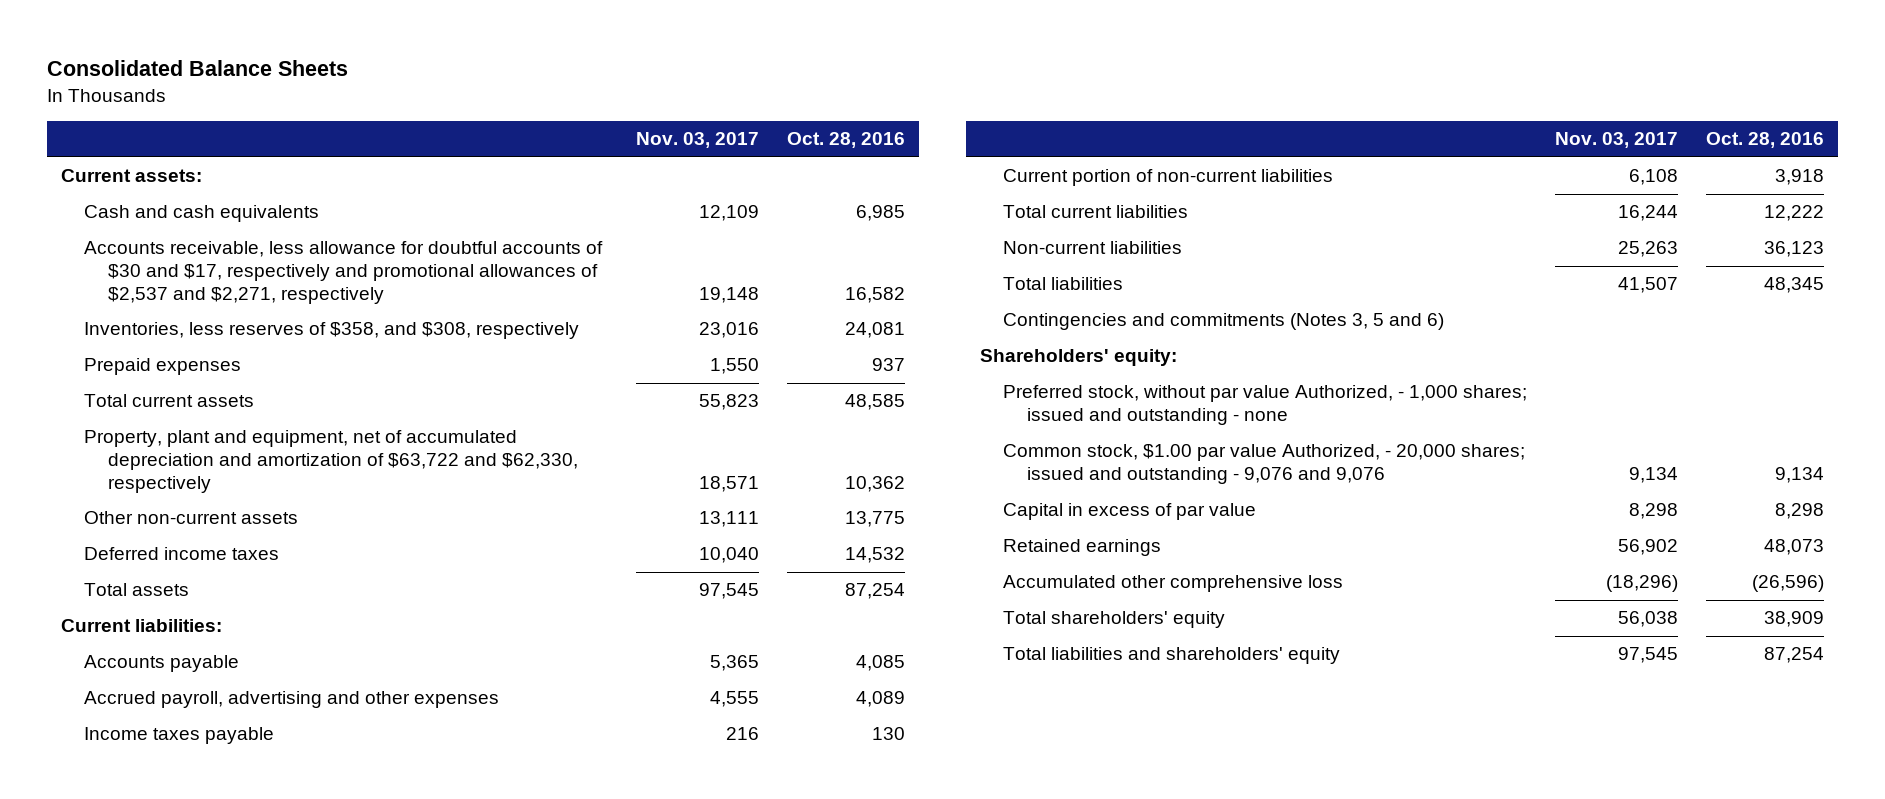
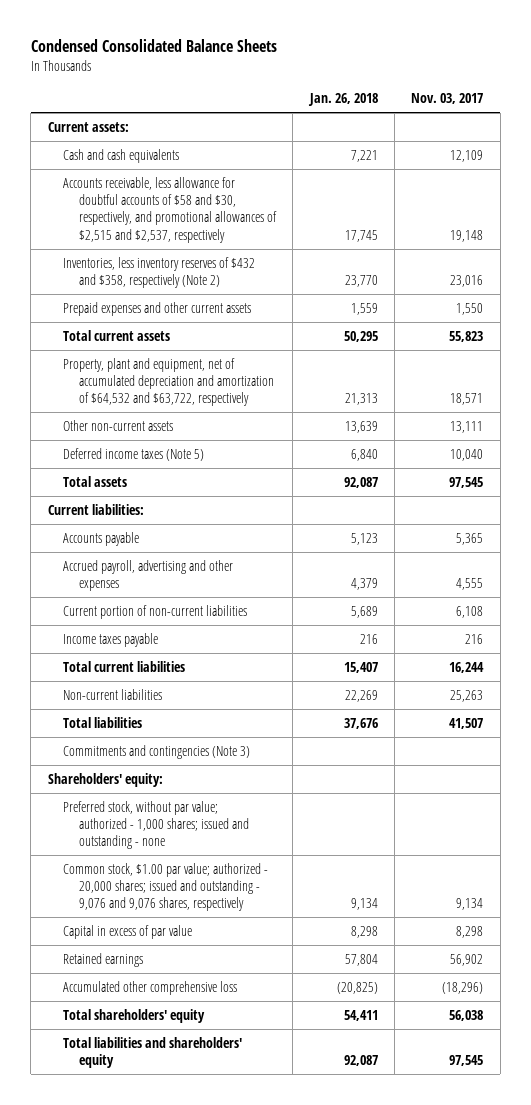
[47,60,349,77] Consolidated Balance Sheets -> [30,39,277,53] Condensed Consolidated Balance Sheets
[786,132,905,149] Oct. 28, 2016 -> none
none -> [307,93,378,107] Jan. 26, 2018
[84,241,604,304] Accounts receivable, less allowance for doubtful accounts of $30 and $17, respectively and promotional allowances of $2,537 and $2,271, respectively -> [63,176,277,243] Accounts receivable, less allowance for doubtful accounts of $58 and $30, respectively, and promotional allowances of $2,515 and $2,537, respectively
[84,322,580,340] Inventories, less reserves of $358, and $308, respectively -> [63,256,256,289] Inventories, less inventory reserves of $432 and $358, respectively (Note 2)
[84,358,242,376] Prepaid expenses -> [63,301,252,316] Prepaid expenses and other current assets
[84,430,578,493] Property, plant and equipment, net of accumulated depreciation and amortization of $63,722 and $62,330, respectively -> [63,357,274,407] Property, plant and equipment, net of accumulated depreciation and amortization of $64,532 and $63,722, respectively
[84,547,280,561] Deferred income taxes -> [63,447,205,461] Deferred income taxes (Note 5)
[84,727,275,745] Income taxes payable -> [63,632,159,647] Income taxes payable
[1003,313,1445,331] Contingencies and commitments (Notes 3, 5 and 6) -> [63,744,251,759] Commitments and contingencies (Note 3)
[1003,385,1528,426] Preferred stock, without par value Authorized, - 1,000 shares; issued and outstanding - none -> [63,800,249,850] Preferred stock, without par value; authorized - 1,000 shares; issued and outstanding - none
[1003,444,1526,485] Common stock, $1.00 par value Authorized, - 20,000 shares; issued and outstanding - 9,076 and 9,076 -> [63,862,269,912] Common stock, $1.00 par value; authorized - 20,000 shares; issued and outstanding - 9,076 and 9,076 shares, respectively

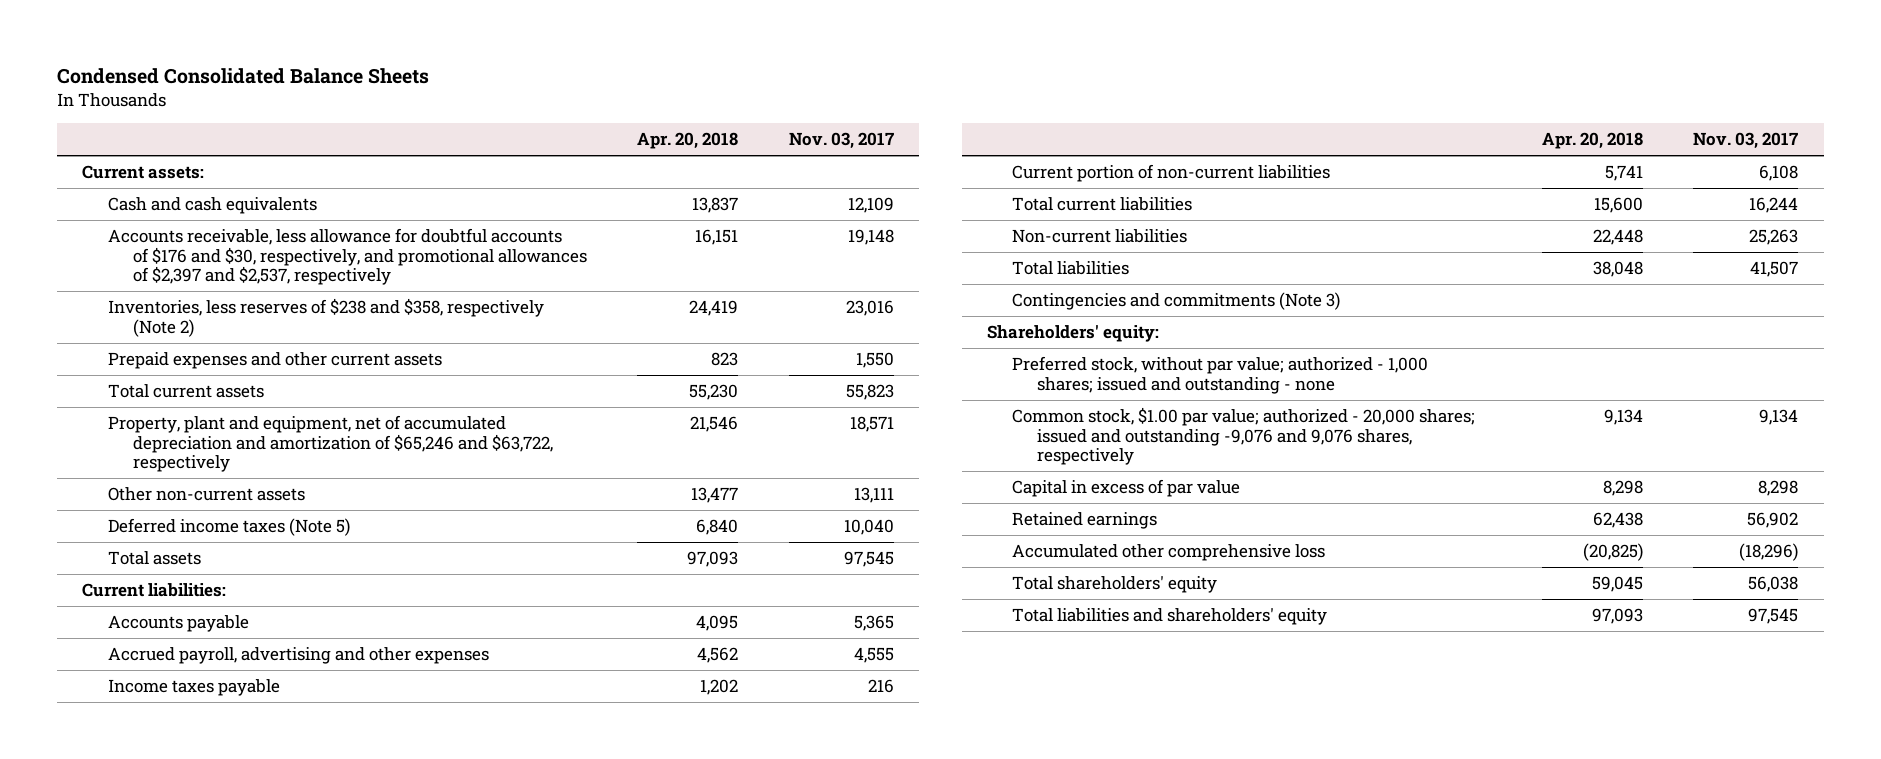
[307,93,378,107] Jan. 26, 2018 -> none
none -> [637,132,739,150] Apr. 20, 2018
[63,176,277,243] Accounts receivable, less allowance for doubtful accounts of $58 and $30, respectively, and promotional allowances of $2,515 and $2,537, respectively -> [107,228,587,286] Accounts receivable, less allowance for doubtful accounts of $176 and $30, respectively, and promotional allowances of $2,397 and $2,537, respectively
[63,256,256,289] Inventories, less inventory reserves of $432 and $358, respectively (Note 2) -> [107,298,544,337] Inventories, less reserves of $238 and $358, respectively (Note 2)
[63,357,274,407] Property, plant and equipment, net of accumulated depreciation and amortization of $64,532 and $63,722, respectively -> [107,415,553,473] Property, plant and equipment, net of accumulated depreciation and amortization of $65,246 and $63,722, respectively
[63,604,248,619] Current portion of non-current liabilities -> [1012,164,1331,183] Current portion of non-current liabilities
[63,744,251,759] Commitments and contingencies (Note 3) -> [1012,292,1341,311] Contingencies and commitments (Note 3)
[63,862,269,912] Common stock, $1.00 par value; authorized - 20,000 shares; issued and outstanding - 9,076 and 9,076 shares, respectively -> [1012,407,1476,466] Common stock, $1.00 par value; authorized - 20,000 shares; issued and outstanding -9,076 and 9,076 shares, respectively

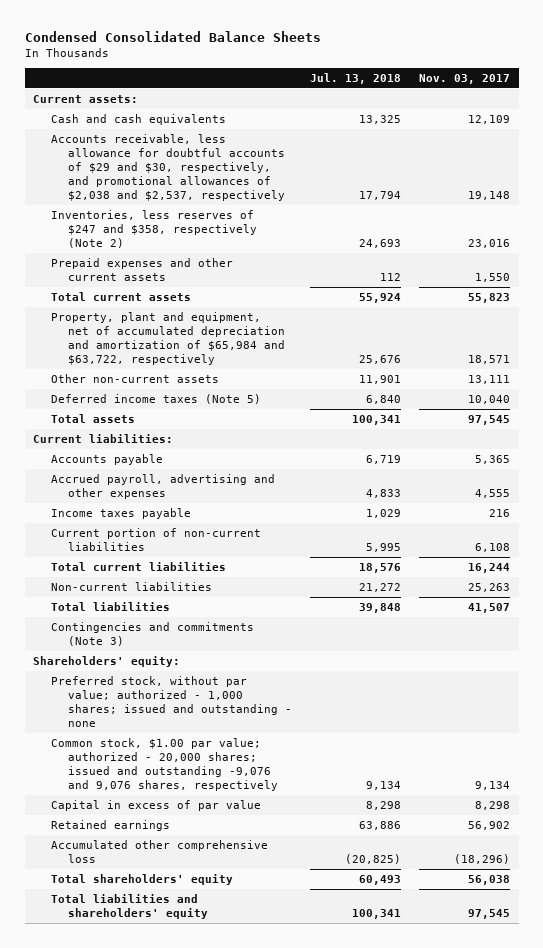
[637,132,739,150] Apr. 20, 2018 -> none
none -> [310,72,402,84] Jul. 13, 2018
[107,228,587,286] Accounts receivable, less allowance for doubtful accounts of $176 and $30, respectively, and promotional allowances of $2,397 and $2,537, respectively -> [50,134,286,202] Accounts receivable, less allowance for doubtful accounts of $29 and $30, respectively, and promotional allowances of $2,038 and $2,537, respectively
[107,298,544,337] Inventories, less reserves of $238 and $358, respectively (Note 2) -> [50,210,258,249] Inventories, less reserves of $247 and $358, respectively (Note 2)
[107,415,553,473] Property, plant and equipment, net of accumulated depreciation and amortization of $65,246 and $63,722, respectively -> [50,312,286,366] Property, plant and equipment, net of accumulated depreciation and amortization of $65,984 and $63,722, respectively

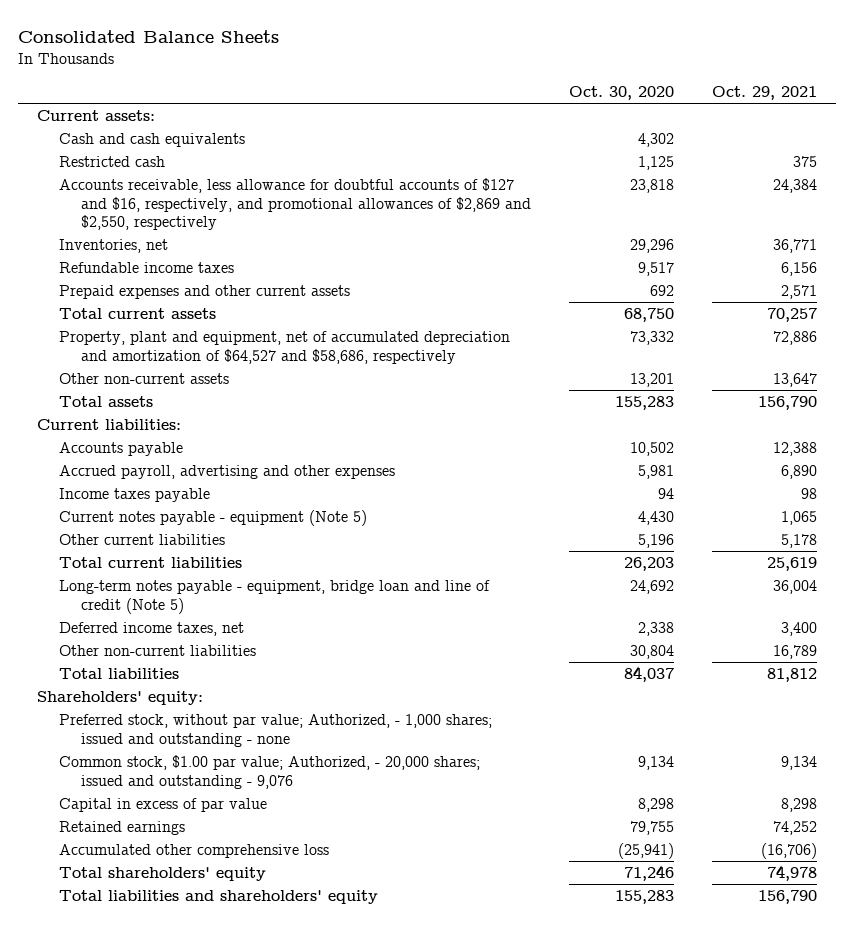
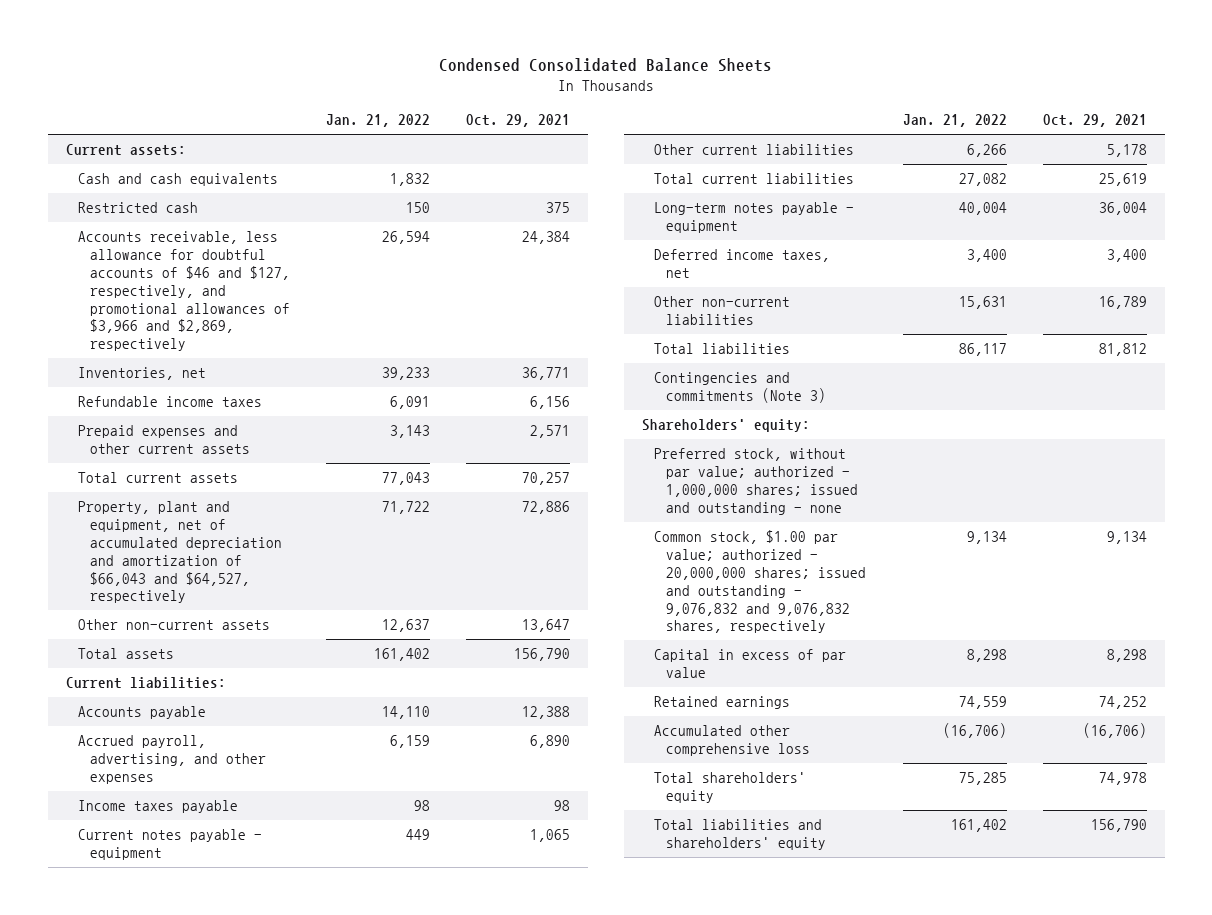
[18,29,280,43] Consolidated Balance Sheets -> [439,58,773,73] Condensed Consolidated Balance Sheets
[568,86,674,101] Oct. 30, 2020 -> none
none -> [325,114,430,128] Jan. 21, 2022
[58,178,531,230] Accounts receivable, less allowance for doubtful accounts of $127 and $16, respectively, and promotional allowances of $2,869 and $2,550, respectively -> [77,231,290,352] Accounts receivable, less allowance for doubtful accounts of $46 and $127, respectively, and promotional allowances of $3,966 and $2,869, respectively
[58,331,510,364] Property, plant and equipment, net of accumulated depreciation and amortization of $64,527 and $58,686, respectively -> [77,501,282,604] Property, plant and equipment, net of accumulated depreciation and amortization of $66,043 and $64,527, respectively
[58,465,395,480] Accrued payroll, advertising and other expenses -> [77,735,266,784] Accrued payroll, advertising, and other expenses
[58,510,367,527] Current notes payable - equipment (Note 5) -> [77,829,262,861] Current notes payable - equipment
[58,580,490,614] Long-term notes payable - equipment, bridge loan and line of credit (Note 5) -> [654,202,855,234] Long-term notes payable - equipment
none -> [654,372,827,404] Contingencies and commitments (Note 3)
[58,714,492,747] Preferred stock, without par value; Authorized, - 1,000 shares; issued and outstanding - none -> [654,448,859,515] Preferred stock, without par value; authorized - 1,000,000 shares; issued and outstanding - none
[58,755,480,789] Common stock, $1.00 par value; Authorized, - 20,000 shares; issued and outstanding - 9,076 -> [654,530,867,634] Common stock, $1.00 par value; authorized - 20,000,000 shares; issued and outstanding - 9,076,832 and 9,076,832 shares, respectively

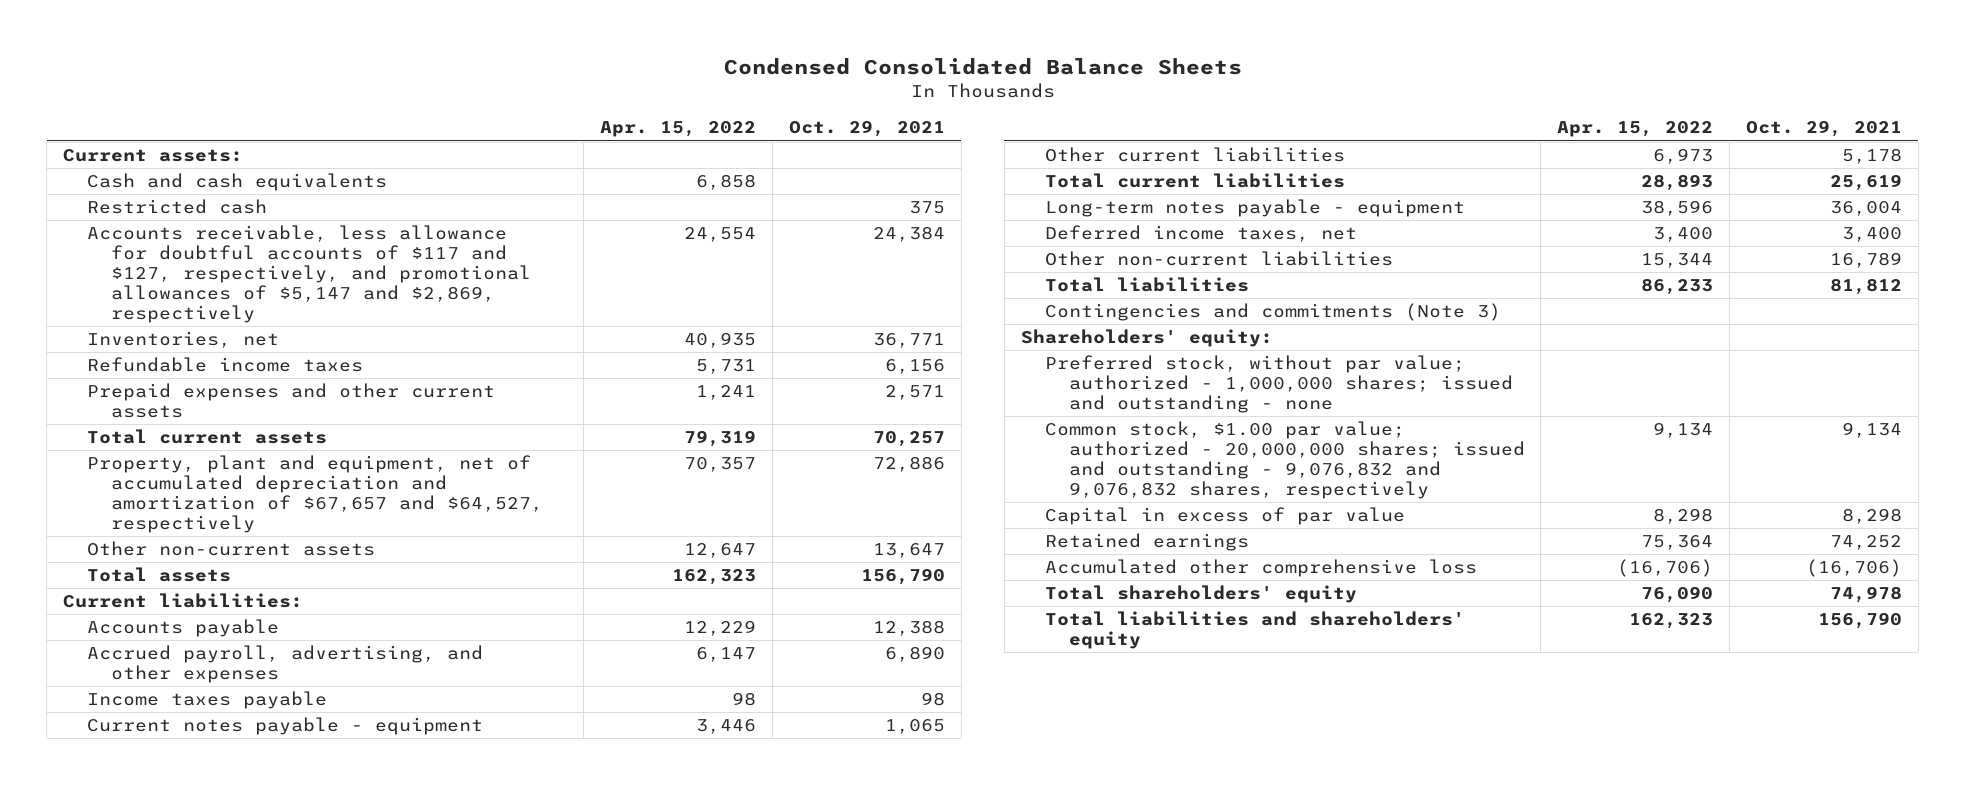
[325,114,430,128] Jan. 21, 2022 -> none
none -> [600,121,757,138] Apr. 15, 2022
[77,231,290,352] Accounts receivable, less allowance for doubtful accounts of $46 and $127, respectively, and promotional allowances of $3,966 and $2,869, respectively -> [87,225,532,324] Accounts receivable, less allowance for doubtful accounts of $117 and $127, respectively, and promotional allowances of $5,147 and $2,869, respectively
[77,501,282,604] Property, plant and equipment, net of accumulated depreciation and amortization of $66,043 and $64,527, respectively -> [87,455,544,534] Property, plant and equipment, net of accumulated depreciation and amortization of $67,657 and $64,527, respectively

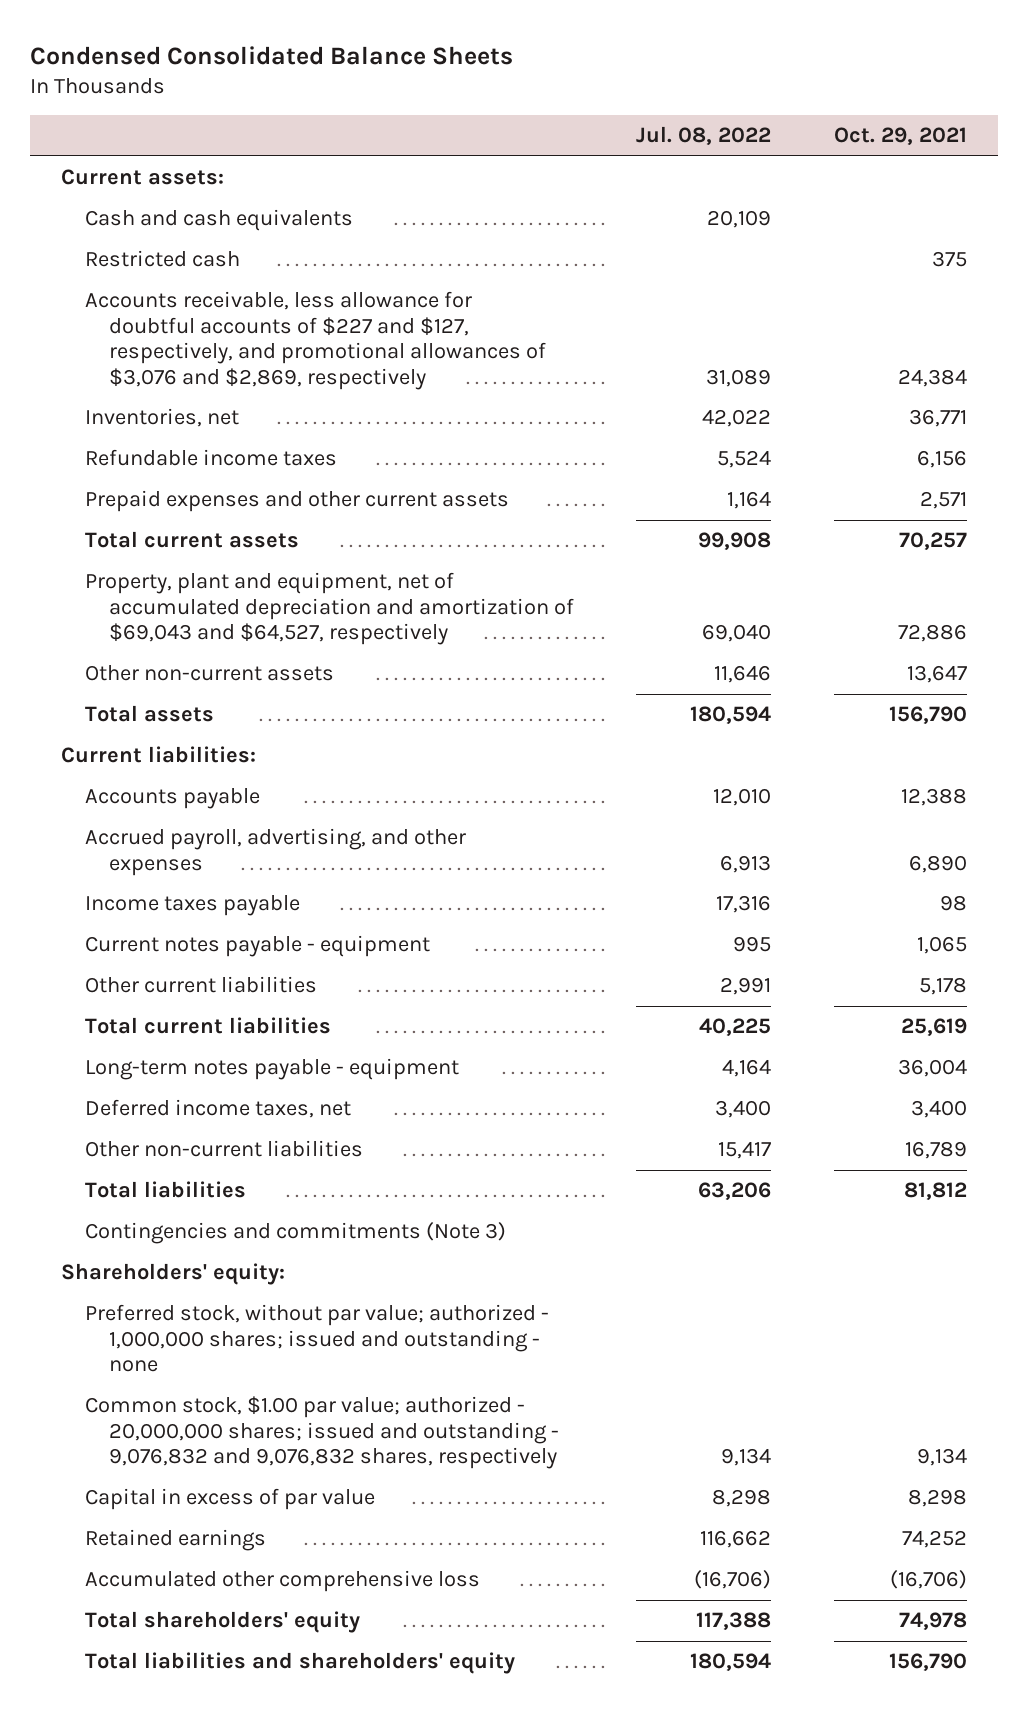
[600,121,757,138] Apr. 15, 2022 -> none
none -> [636,126,772,146] Jul. 08, 2022
[87,225,532,324] Accounts receivable, less allowance for doubtful accounts of $117 and $127, respectively, and promotional allowances of $5,147 and $2,869, respectively -> [84,291,546,390] Accounts receivable, less allowance for doubtful accounts of $227 and $127, respectively, and promotional allowances of $3,076 and $2,869, respectively
[87,455,544,534] Property, plant and equipment, net of accumulated depreciation and amortization of $67,657 and $64,527, respectively -> [84,572,574,646] Property, plant and equipment, net of accumulated depreciation and amortization of $69,043 and $64,527, respectively

